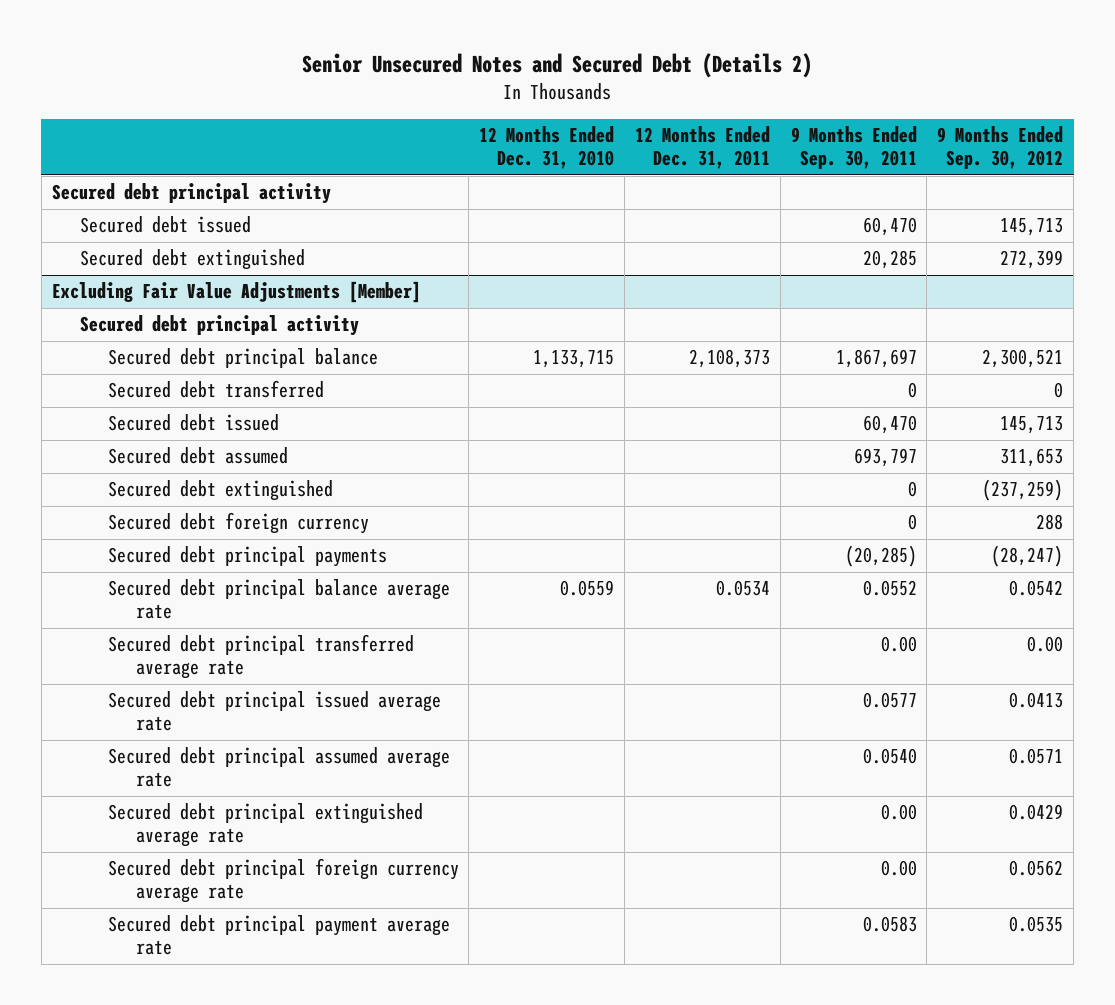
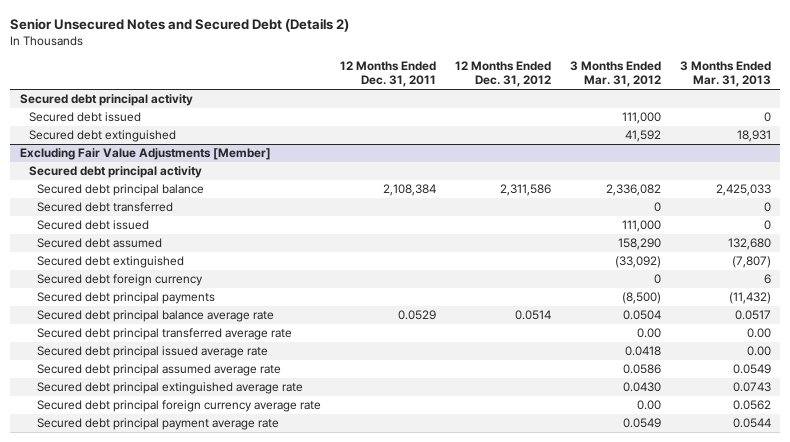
[479,126,615,170] 12 Months Ended Dec. 31, 2010 -> none
[790,126,917,170] 9 Months Ended Sep. 30, 2011 -> none
[937,126,1064,170] 9 Months Ended Sep. 30, 2012 -> none
none -> [454,60,551,88] 12 Months Ended Dec. 31, 2012
none -> [569,60,661,88] 3 Months Ended Mar. 31, 2012
none -> [679,60,771,88] 3 Months Ended Mar. 31, 2013
[688,349,770,369] 2,108,373 -> [383,184,437,197] 2,108,384
[715,580,770,597] 0.0534 -> [398,310,437,321] 0.0529

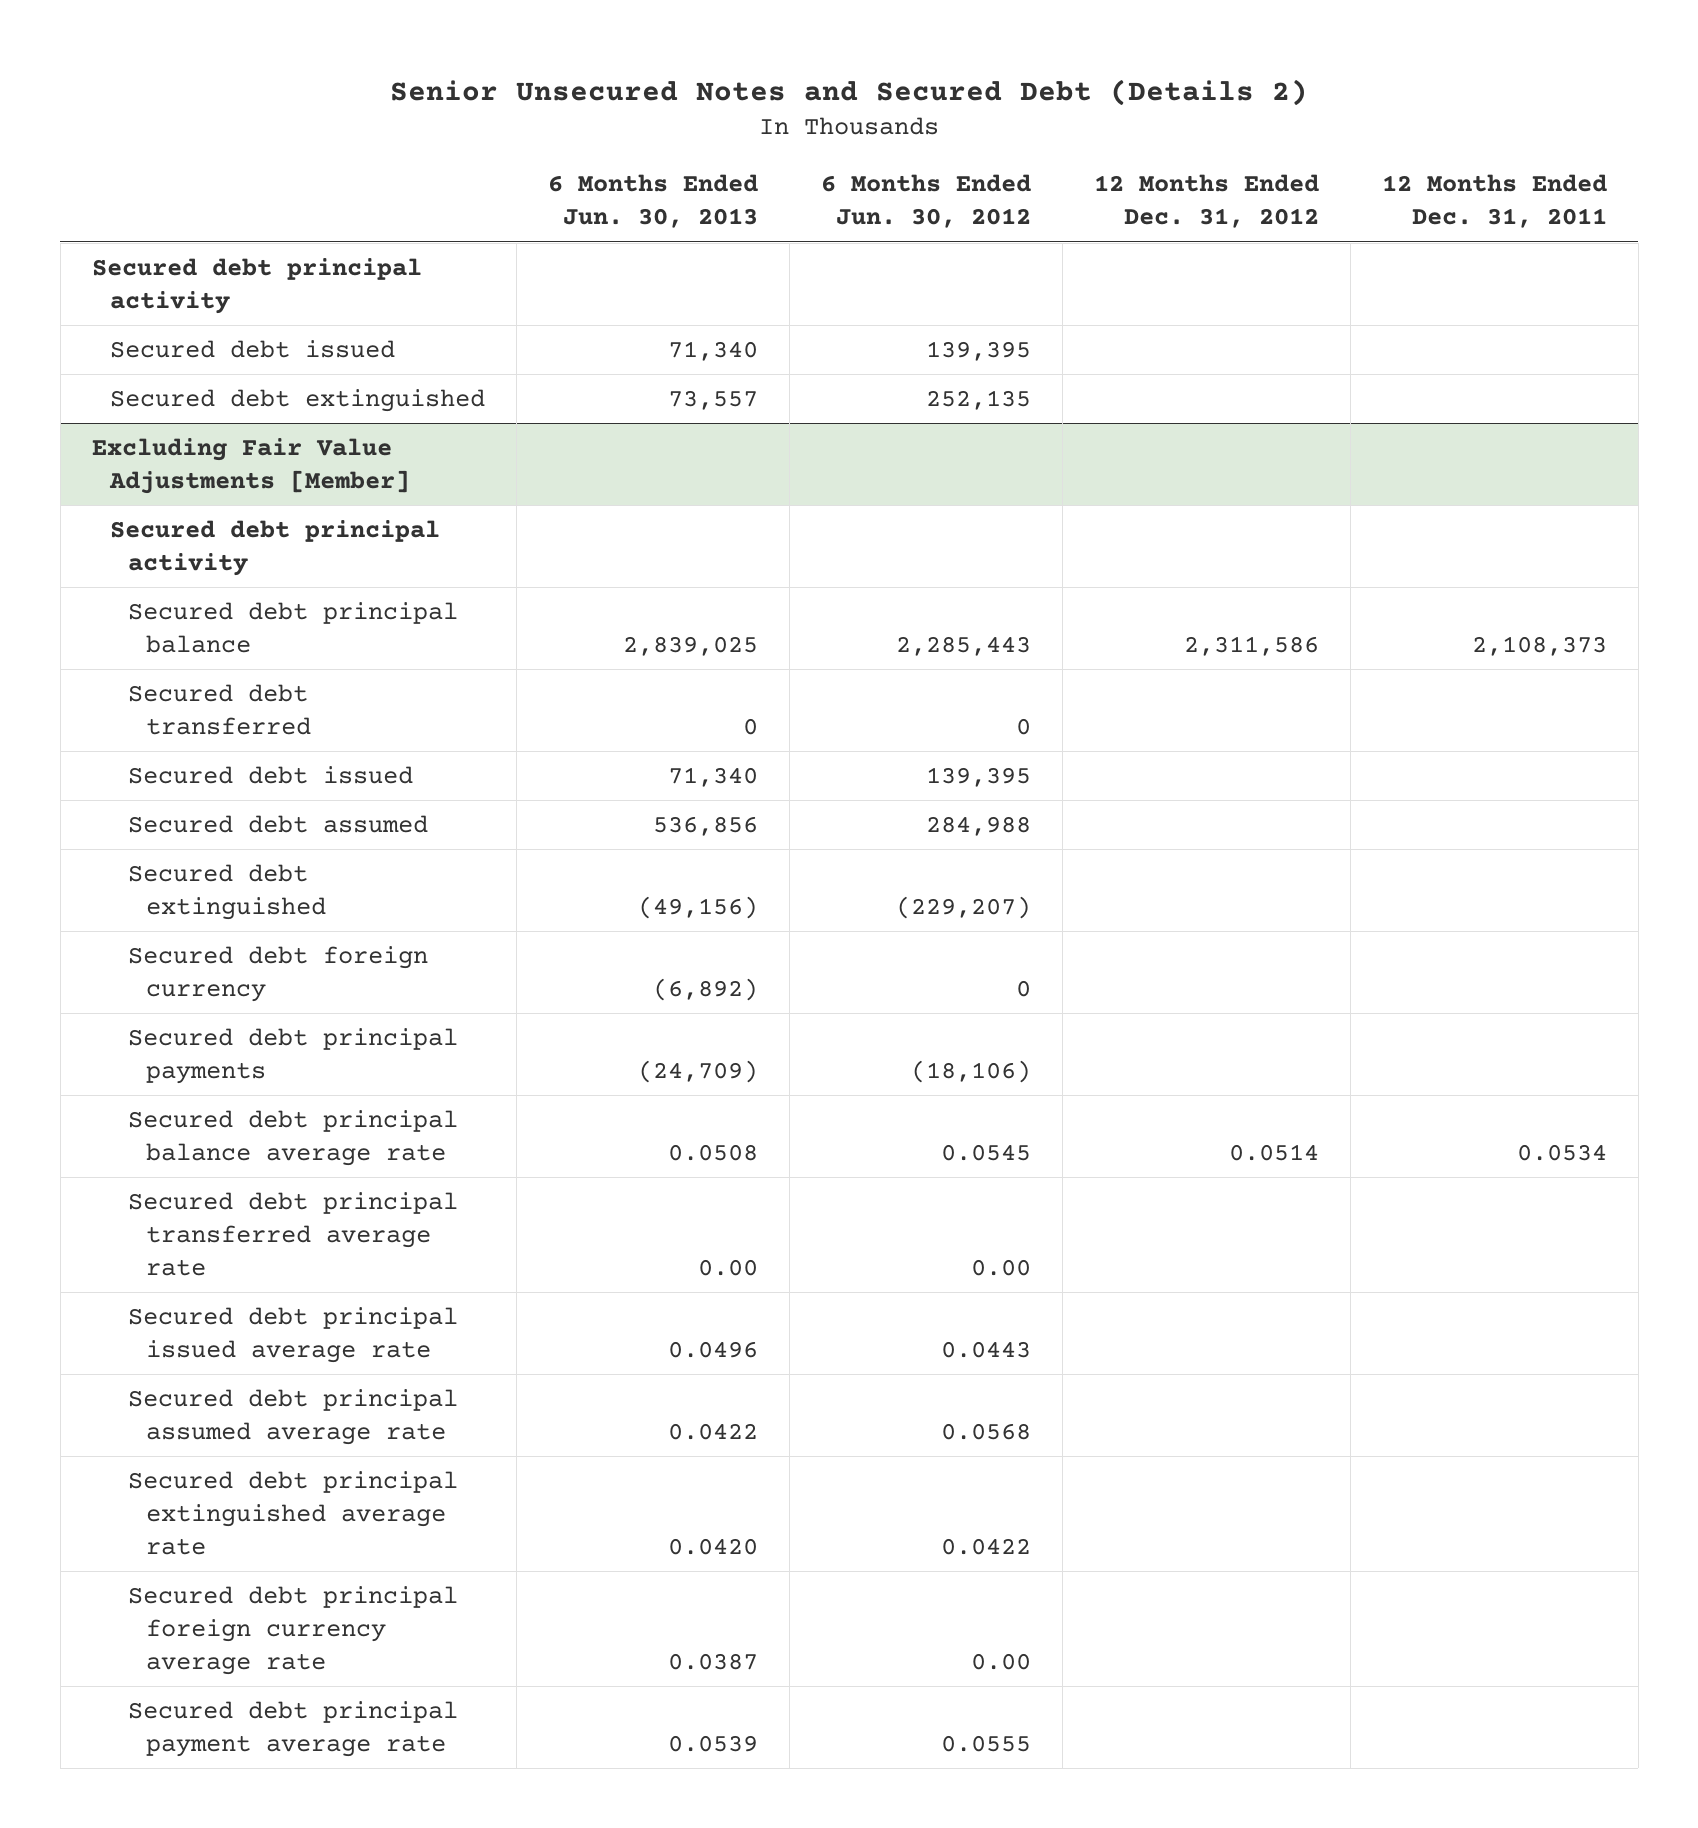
[569,60,661,88] 3 Months Ended Mar. 31, 2012 -> none
[679,60,771,88] 3 Months Ended Mar. 31, 2013 -> none
none -> [547,174,758,229] 6 Months Ended Jun. 30, 2013
none -> [820,174,1031,229] 6 Months Ended Jun. 30, 2012
[383,184,437,197] 2,108,384 -> [1471,636,1607,657] 2,108,373
[398,310,437,321] 0.0529 -> [1516,1144,1607,1162] 0.0534

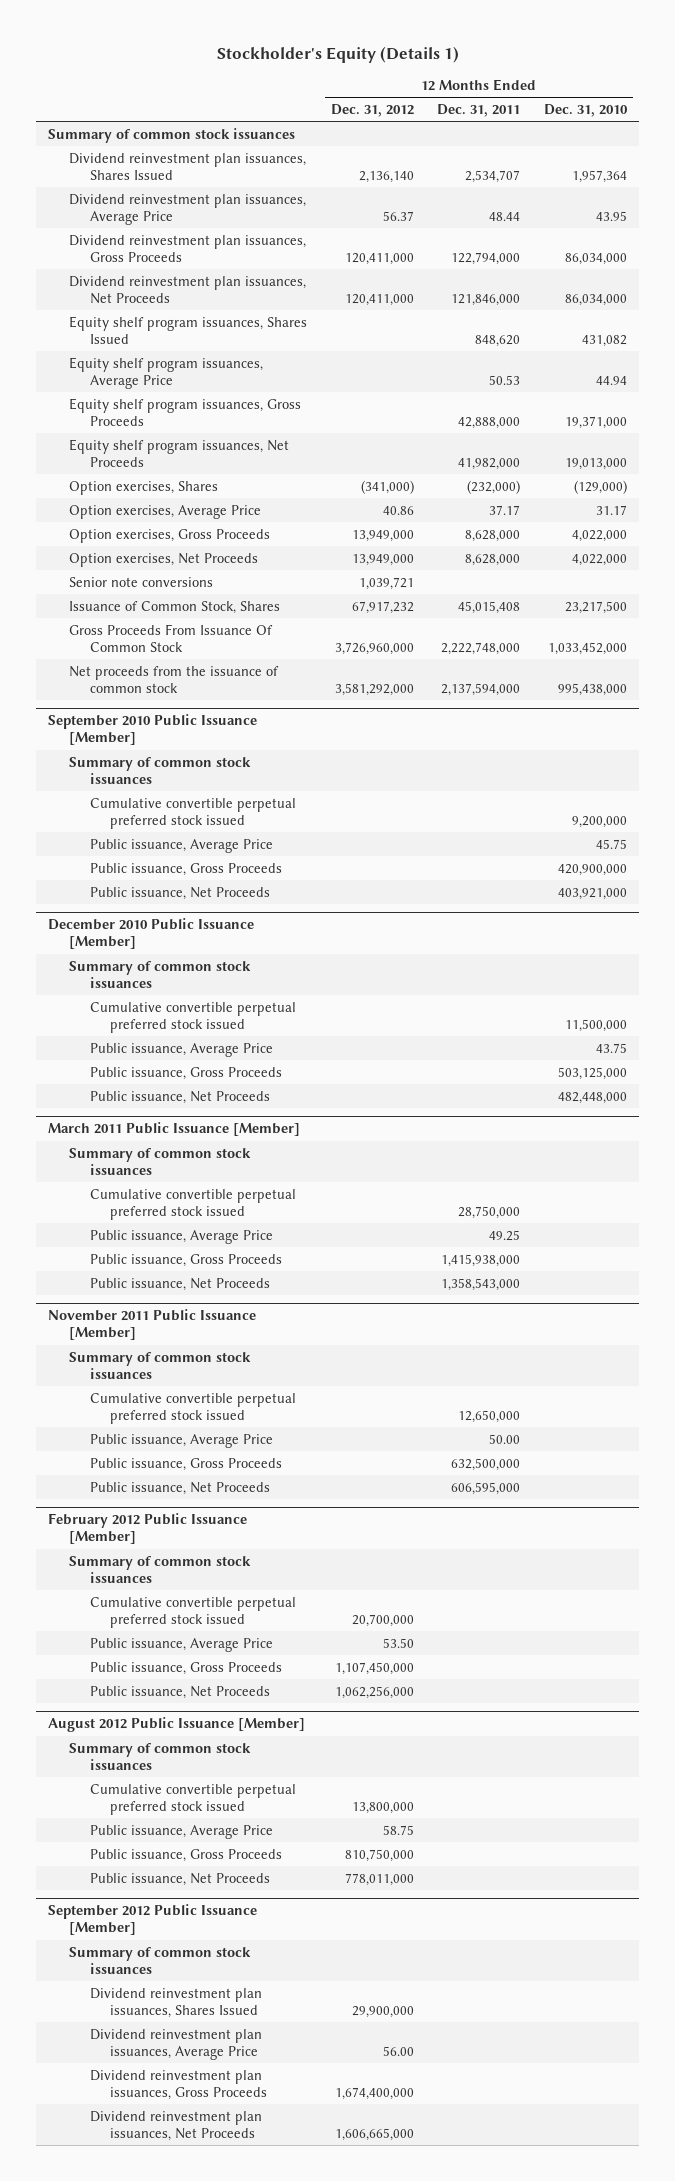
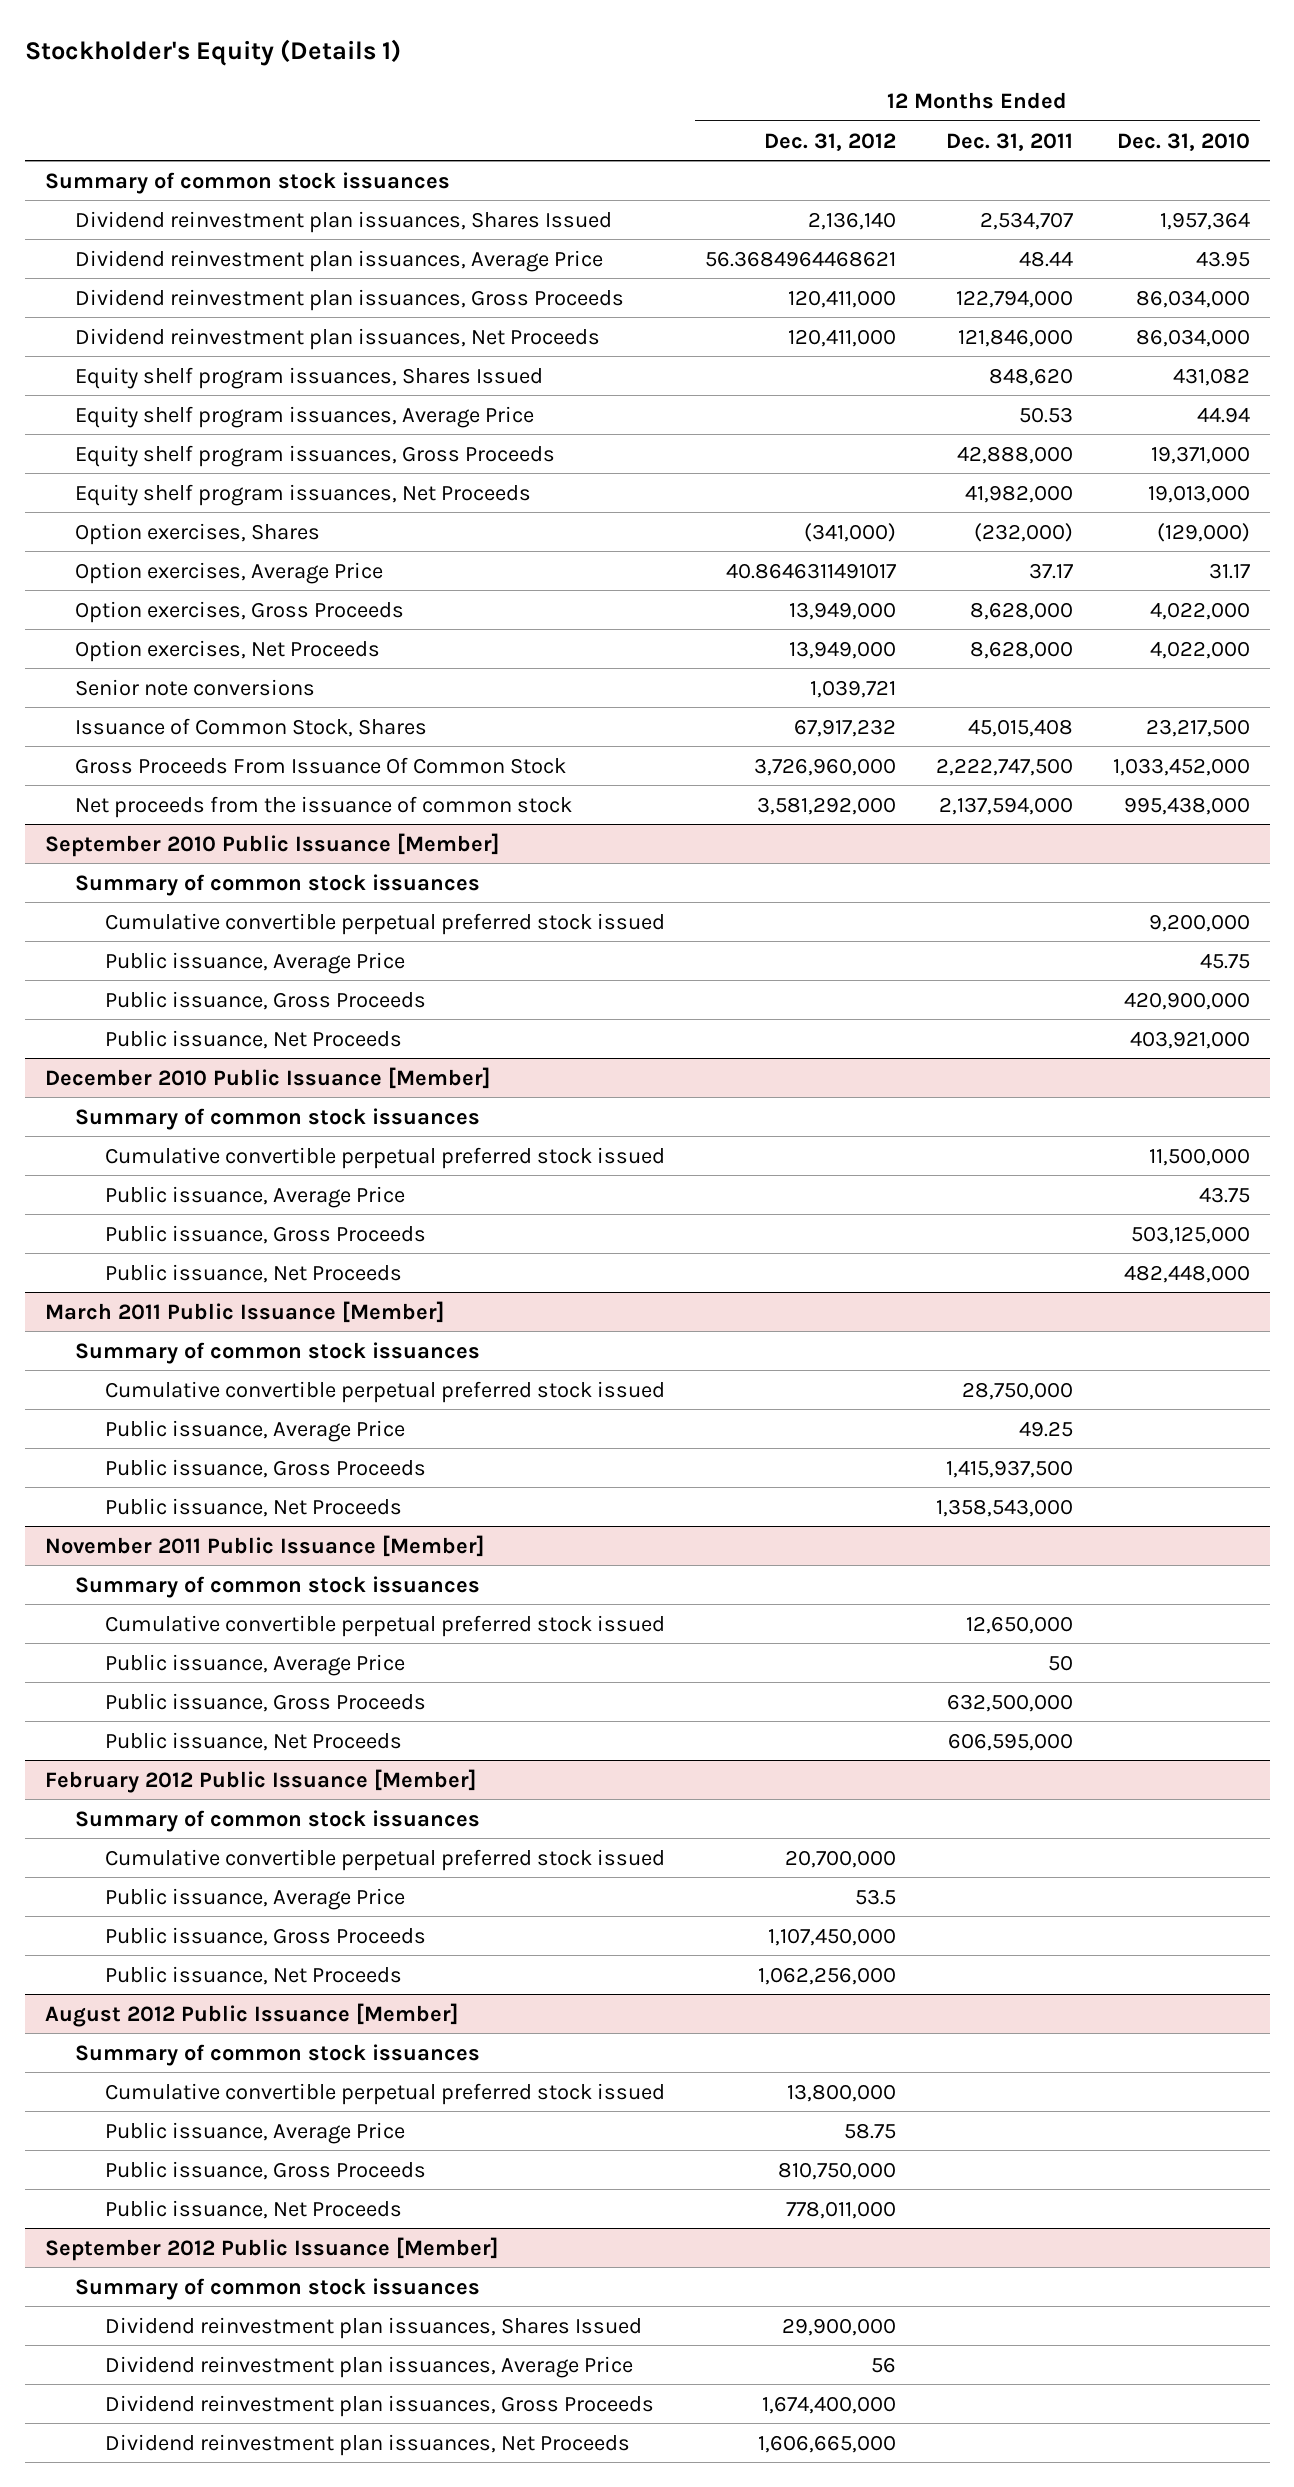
[382,210,414,221] 56.37 -> [704,250,896,267] 56.3684964468621
[382,505,414,515] 40.86 -> [725,562,896,579] 40.8646311491017
[441,641,521,655] 2,222,748,000 -> [935,757,1073,776] 2,222,747,500
[441,1253,521,1267] 1,415,938,000 -> [945,1459,1073,1478] 1,415,937,500
[489,1433,521,1444] 50.00 -> [1047,1654,1073,1671] 50
[382,1637,414,1648] 53.50 -> [854,1888,896,1905] 53.5
[382,2045,414,2056] 56.00 -> [870,2356,896,2373] 56

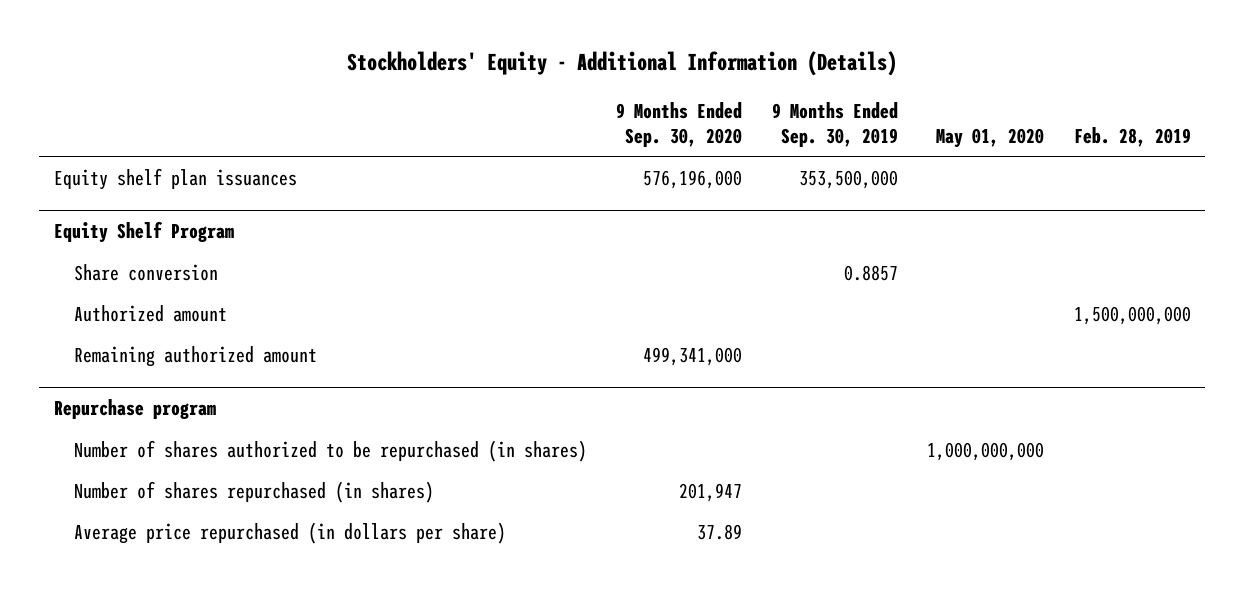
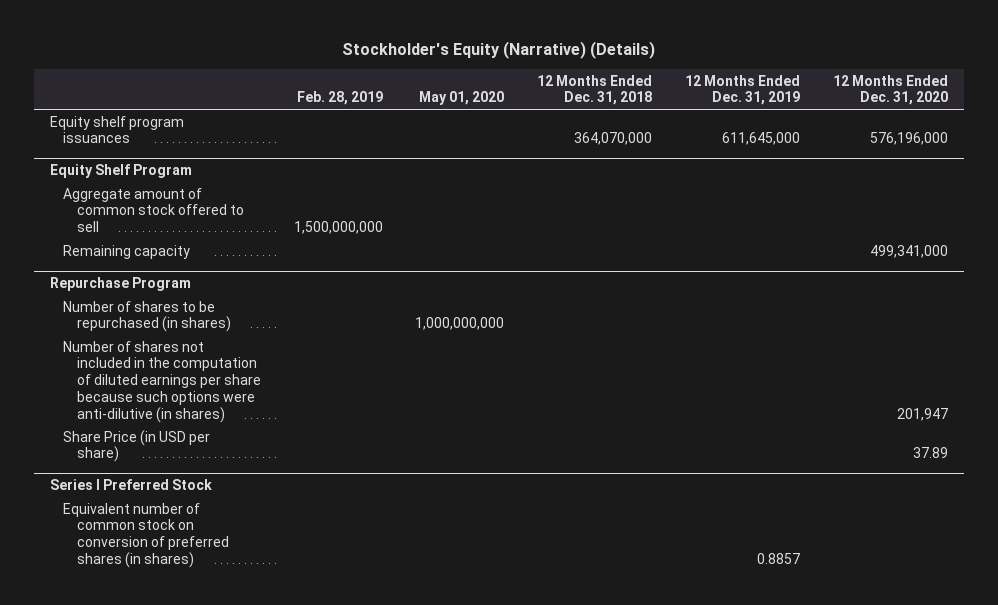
[347,51,898,77] Stockholders' Equity - Additional Information (Details) -> [341,41,655,60] Stockholder's Equity (Narrative) (Details)
[616,101,743,147] 9 Months Ended Sep. 30, 2020 -> none
[771,101,898,147] 9 Months Ended Sep. 30, 2019 -> none
none -> [537,74,653,106] 12 Months Ended Dec. 31, 2018
none -> [685,74,801,106] 12 Months Ended Dec. 31, 2019
none -> [832,74,948,106] 12 Months Ended Dec. 31, 2020
[53,167,297,190] Equity shelf plan issuances -> [50,115,185,144] Equity shelf program issuances
[73,263,218,281] Share conversion -> none
[73,480,434,503] Number of shares repurchased (in shares) -> none
[73,304,227,322] Authorized amount -> [63,187,244,233] Aggregate amount of common stock offered to sell
[73,345,317,367] Remaining authorized amount -> [63,244,191,259] Remaining capacity
[53,399,216,420] Repurchase program -> [50,277,192,292] Repurchase Program
[73,439,587,462] Number of shares authorized to be repurchased (in shares) -> [63,300,231,333] Number of shares to be repurchased (in shares)
none -> [63,340,261,423] Number of shares not included in the computation of diluted earnings per share because such options were anti-dilutive (in shares)
[73,521,506,544] Average price repurchased (in dollars per share) -> [63,429,211,463] Share Price (in USD per share)
none -> [50,479,213,491] Series I Preferred Stock
none -> [63,502,229,568] Equivalent number of common stock on conversion of preferred shares (in shares)

